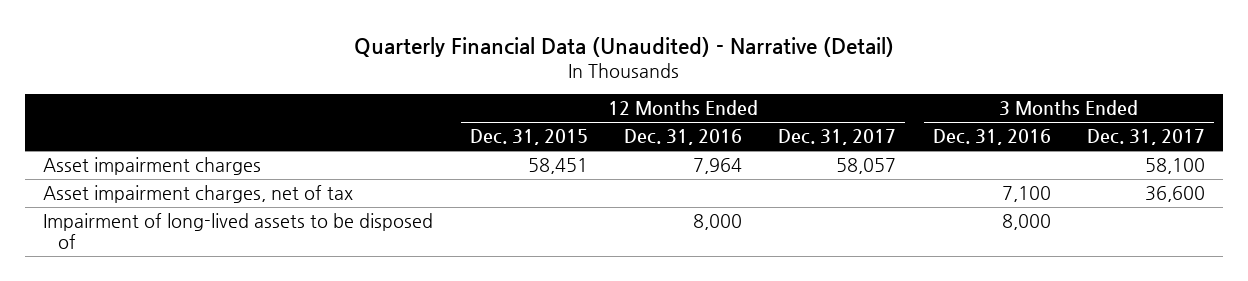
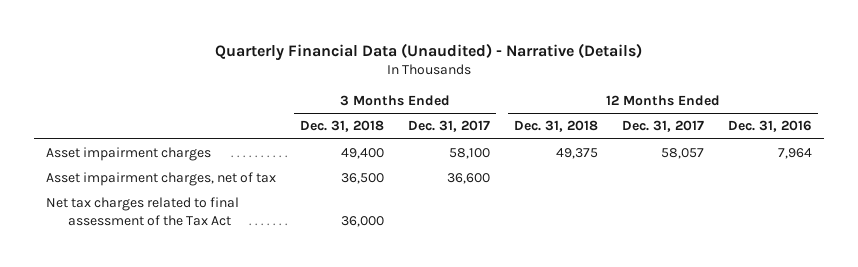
[354,36,895,57] Quarterly Financial Data (Unaudited) - Narrative (Detail) -> [214,42,642,61] Quarterly Financial Data (Unaudited) - Narrative (Details)
[469,129,588,146] Dec. 31, 2015 -> none
[932,129,1051,146] Dec. 31, 2016 -> none
none -> [299,120,384,133] Dec. 31, 2018
none -> [513,120,598,133] Dec. 31, 2018
[43,213,434,250] Impairment of long-lived assets to be disposed of -> none
none -> [46,197,240,226] Net tax charges related to final assessment of the Tax Act

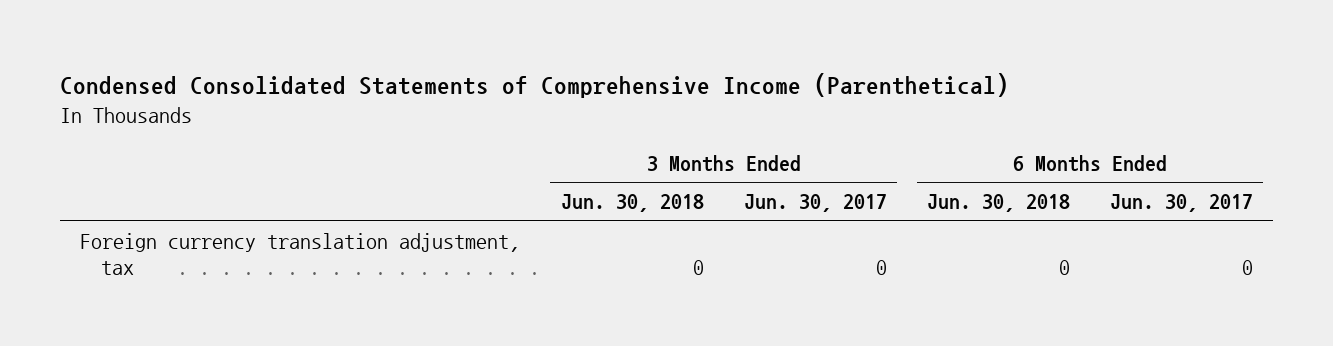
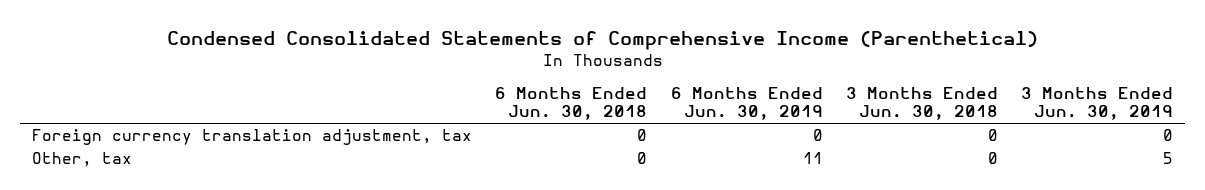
[743,194,887,213] Jun. 30, 2017 -> none
[1110,194,1254,213] Jun. 30, 2017 -> none
none -> [670,86,823,121] 6 Months Ended Jun. 30, 2019
none -> [1021,86,1174,121] 3 Months Ended Jun. 30, 2019
none -> [31,152,132,168] Other, tax

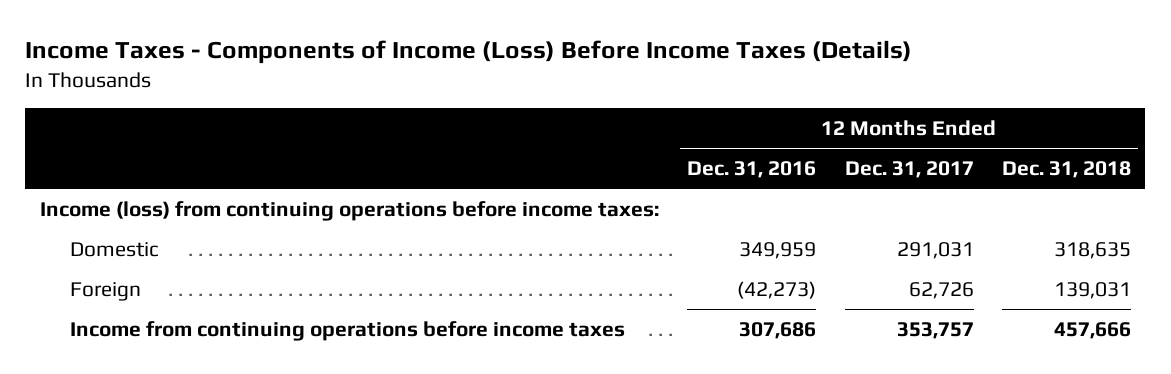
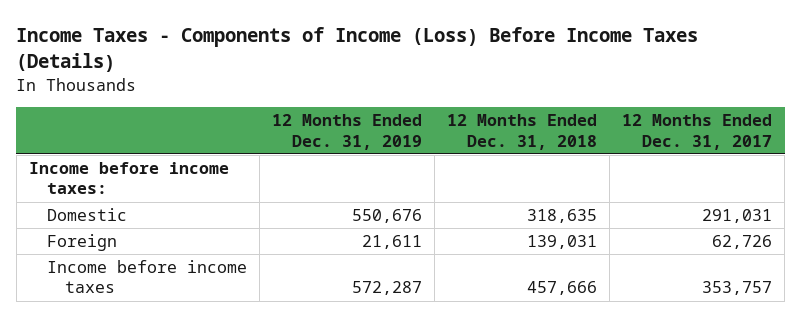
[687,160,817,178] Dec. 31, 2016 -> none
none -> [272,114,423,150] 12 Months Ended Dec. 31, 2019
[39,200,659,221] Income (loss) from continuing operations before income taxes: -> [28,162,229,195] Income before income taxes:
[69,320,625,341] Income from continuing operations before income taxes -> [47,260,248,294] Income before income taxes

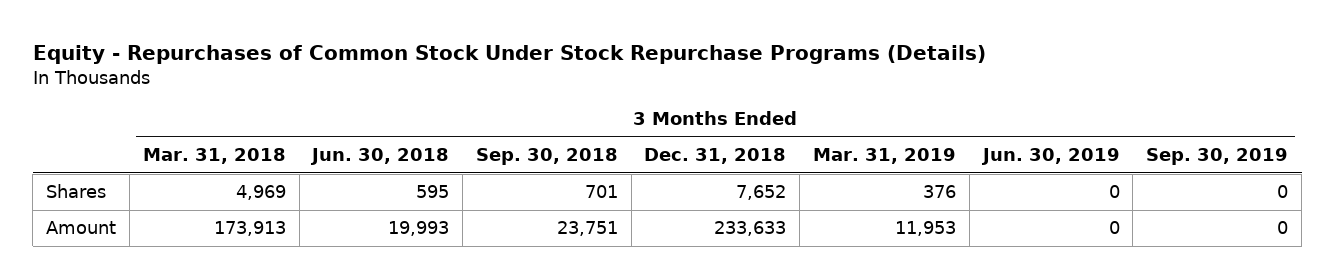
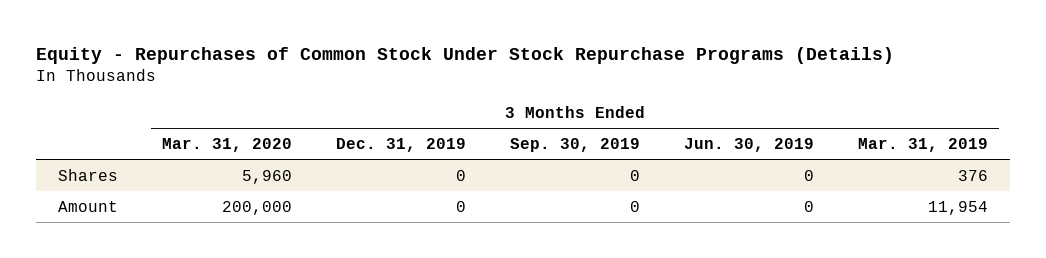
[142,148,286,165] Mar. 31, 2018 -> none
[310,148,450,166] Jun. 30, 2018 -> none
[475,148,618,166] Sep. 30, 2018 -> none
[644,148,787,165] Dec. 31, 2018 -> none
none -> [161,137,292,152] Mar. 31, 2020
none -> [335,137,466,152] Dec. 31, 2019
[895,221,957,237] 11,953 -> [928,200,989,215] 11,954

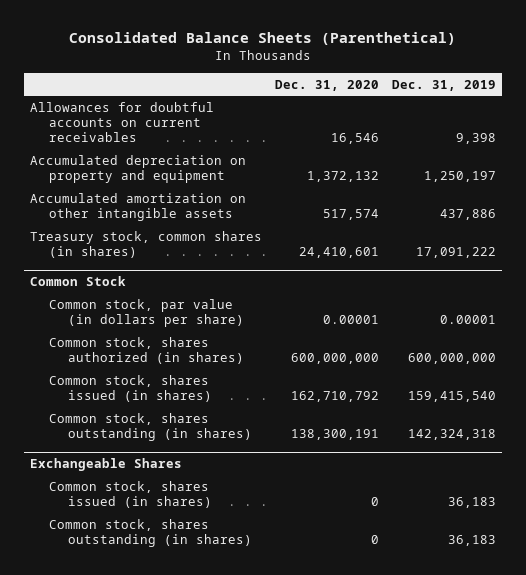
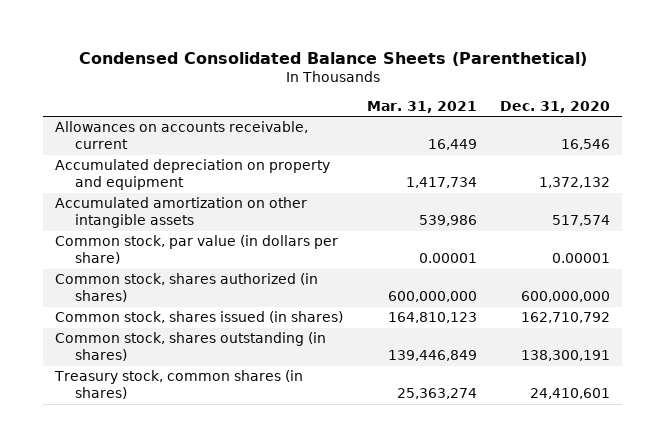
[68,32,456,46] Consolidated Balance Sheets (Parenthetical) -> [78,51,587,66] Condensed Consolidated Balance Sheets (Parenthetical)
[391,79,496,91] Dec. 31, 2019 -> none
none -> [366,101,477,114] Mar. 31, 2021
[29,101,214,143] Allowances for doubtful accounts on current receivables -> [54,121,308,150] Allowances on accounts receivable, current
[29,276,126,287] Common Stock -> none
[29,458,182,472] Exchangeable Shares -> none
[48,480,212,508] Common stock, shares issued (in shares) -> none
[48,518,252,547] Common stock, shares outstanding (in shares) -> none
[29,230,262,258] Treasury stock, common shares (in shares) -> [53,370,303,400] Treasury stock, common shares (in shares)

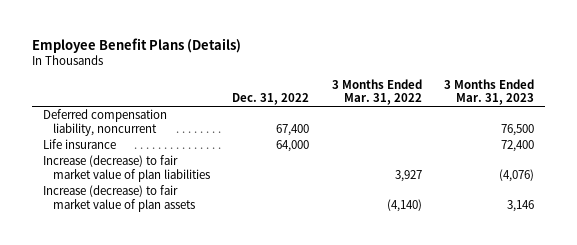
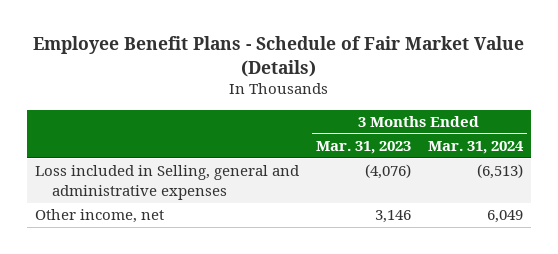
[31,37,241,53] Employee Benefit Plans (Details) -> [32,36,524,77] Employee Benefit Plans - Schedule of Fair Market Value (Details)
[232,93,310,106] Dec. 31, 2022 -> none
[331,78,422,106] 3 Months Ended Mar. 31, 2022 -> none
none -> [427,141,524,155] Mar. 31, 2024
[43,109,168,136] Deferred compensation liability, noncurrent -> none
[43,139,117,150] Life insurance -> none
[43,155,210,182] Increase (decrease) to fair market value of plan liabilities -> [35,165,300,201] Loss included in Selling, general and administrative expenses
[43,185,195,212] Increase (decrease) to fair market value of plan assets -> [35,209,165,224] Other income, net

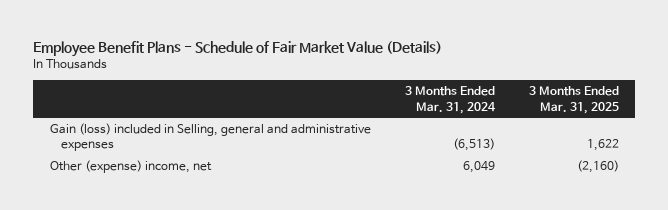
[315,141,411,155] Mar. 31, 2023 -> none
none -> [528,86,619,114] 3 Months Ended Mar. 31, 2025
[35,165,300,201] Loss included in Selling, general and administrative expenses -> [49,123,371,152] Gain (loss) included in Selling, general and administrative expenses
[35,209,165,224] Other income, net -> [49,160,212,174] Other (expense) income, net

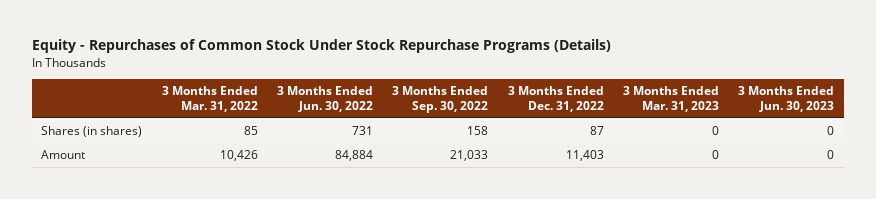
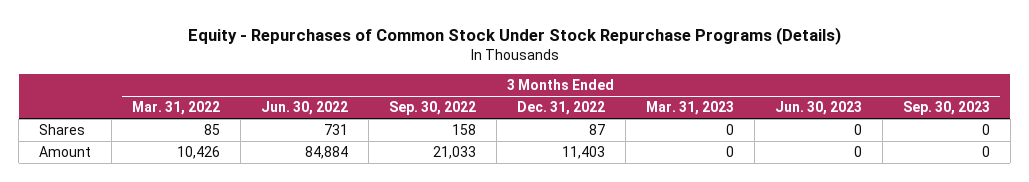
none -> [902,101,990,116] Sep. 30, 2023
[41,126,143,138] Shares (in shares) -> [39,124,86,136] Shares

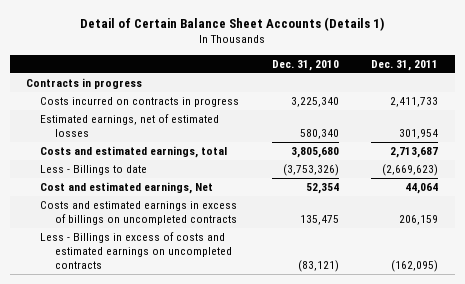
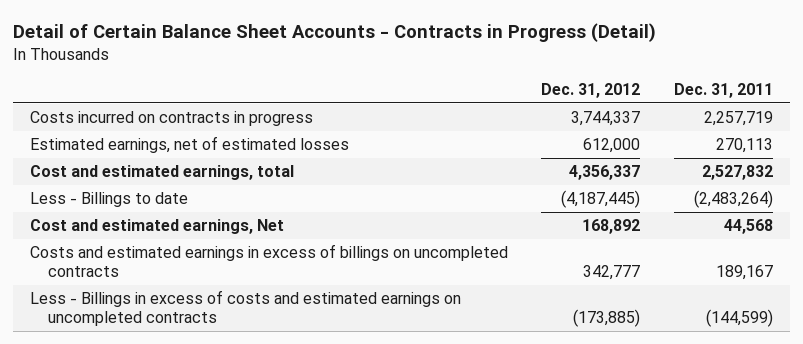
[80,16,385,31] Detail of Certain Balance Sheet Accounts (Details 1) -> [13,23,657,43] Detail of Certain Balance Sheet Accounts - Contracts in Progress (Detail)
[271,59,339,71] Dec. 31, 2010 -> none
none -> [541,83,641,99] Dec. 31, 2012
[26,78,143,90] Contracts in progress -> none
[390,97,439,108] 2,411,733 -> [704,111,774,127] 2,257,719
[399,128,439,139] 301,954 -> [716,138,774,154] 270,113
[40,146,228,159] Costs and estimated earnings, total -> [29,165,294,181] Cost and estimated earnings, total
[390,147,439,159] 2,713,687 -> [702,165,774,181] 2,527,832
[382,164,439,177] (2,669,623) -> [694,190,774,209] (2,483,264)
[405,183,439,195] 44,064 -> [724,219,774,235] 44,568
[399,214,439,225] 206,159 -> [716,265,774,281] 189,167
[391,259,439,272] (162,095) -> [706,309,774,328] (144,599)

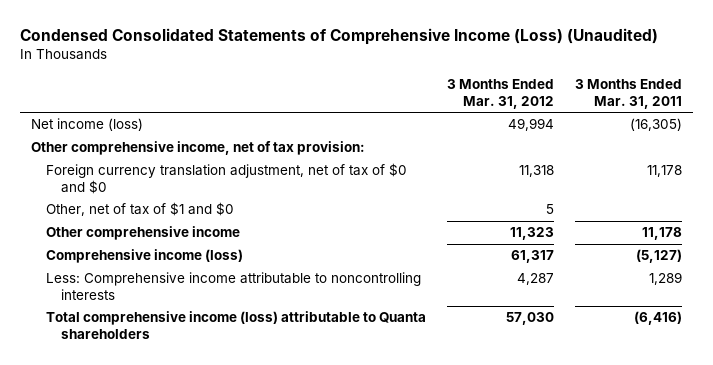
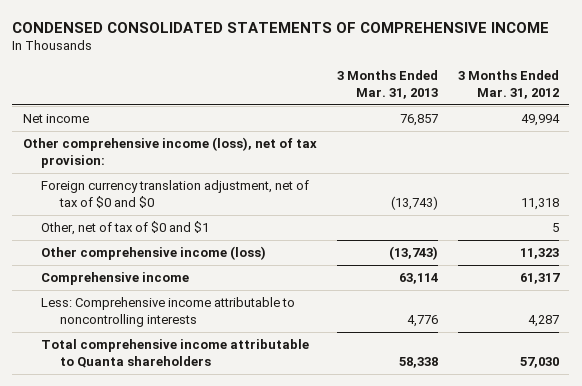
[20,28,659,46] Condensed Consolidated Statements of Comprehensive Income (Loss) (Unaudited) -> [12,21,550,33] CONDENSED CONSOLIDATED STATEMENTS OF COMPREHENSIVE INCOME
[575,79,683,109] 3 Months Ended Mar. 31, 2011 -> none
none -> [336,70,438,99] 3 Months Ended Mar. 31, 2013
[30,118,143,132] Net income (loss) -> [22,114,89,124] Net income
[30,141,365,156] Other comprehensive income, net of tax provision: -> [22,137,317,168] Other comprehensive income (loss), net of tax provision:
[45,202,234,217] Other, net of tax of $1 and $0 -> [41,221,210,236] Other, net of tax of $0 and $1
[45,226,240,241] Other comprehensive income -> [41,246,267,261] Other comprehensive income (loss)
[45,249,243,264] Comprehensive income (loss) -> [41,272,190,286] Comprehensive income
[45,311,426,339] Total comprehensive income (loss) attributable to Quanta shareholders -> [41,339,310,368] Total comprehensive income attributable to Quanta shareholders

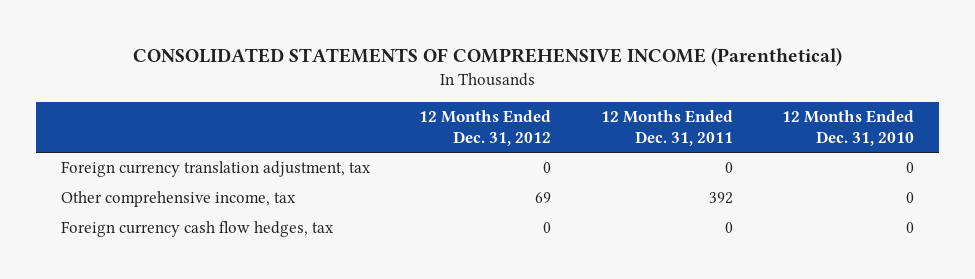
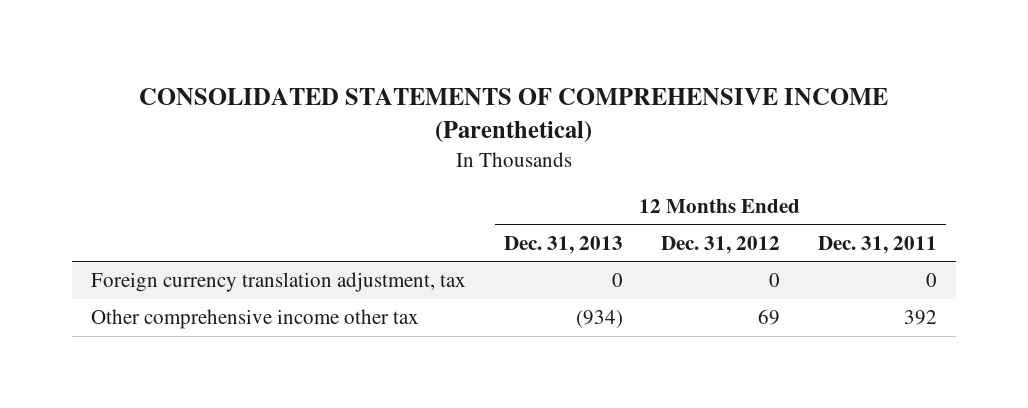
[782,110,915,146] 12 Months Ended Dec. 31, 2010 -> none
none -> [504,235,624,254] Dec. 31, 2013
[60,221,334,238] Foreign currency cash flow hedges, tax -> none
[60,191,296,208] Other comprehensive income, tax -> [91,309,420,330] Other comprehensive income other tax

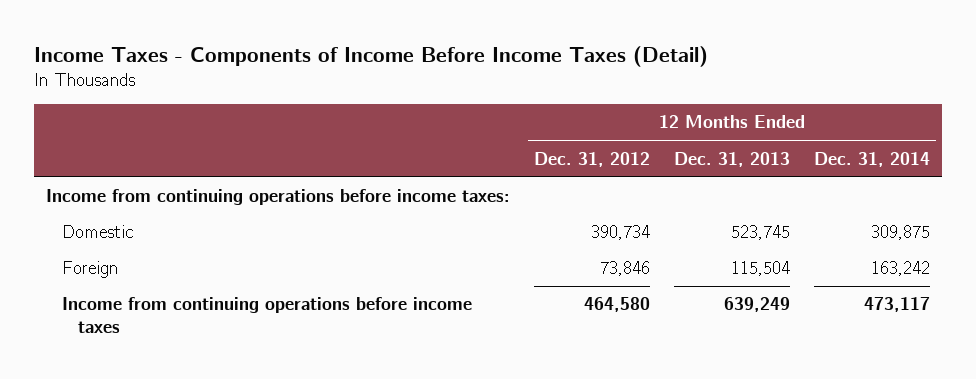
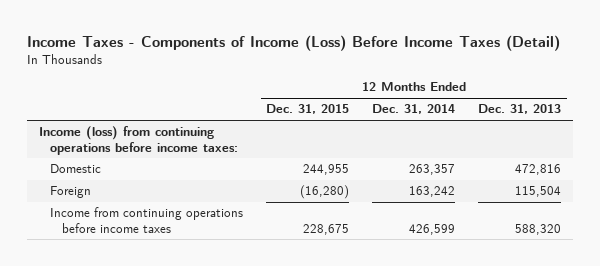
[33,45,708,67] Income Taxes - Components of Income Before Income Taxes (Detail) -> [27,34,561,51] Income Taxes - Components of Income (Loss) Before Income Taxes (Detail)
[534,151,651,167] Dec. 31, 2012 -> none
none -> [266,104,350,115] Dec. 31, 2015
[45,189,510,206] Income from continuing operations before income taxes: -> [38,126,239,155] Income (loss) from continuing operations before income taxes:
[731,225,791,241] 523,745 -> [515,164,562,176] 472,816
[871,225,931,241] 309,875 -> [409,164,456,176] 263,357
[724,297,791,313] 639,249 -> [515,223,562,235] 588,320
[864,297,931,313] 473,117 -> [409,223,456,235] 426,599

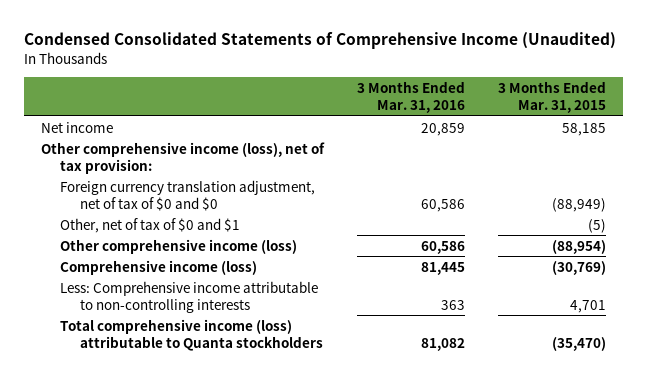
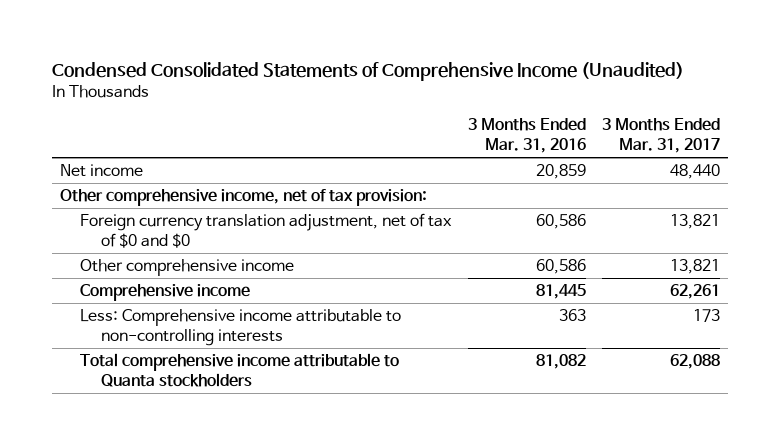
[498,80,607,113] 3 Months Ended Mar. 31, 2015 -> none
none -> [601,118,720,154] 3 Months Ended Mar. 31, 2017
[40,141,325,174] Other comprehensive income (loss), net of tax provision: -> [60,189,428,207] Other comprehensive income, net of tax provision:
[60,217,241,233] Other, net of tax of $0 and $1 -> none
[60,238,298,254] Other comprehensive income (loss) -> [80,259,295,277] Other comprehensive income
[60,259,258,275] Comprehensive income (loss) -> [80,284,251,302] Comprehensive income
[60,318,324,351] Total comprehensive income (loss) attributable to Quanta stockholders -> [80,353,400,387] Total comprehensive income attributable to Quanta stockholders

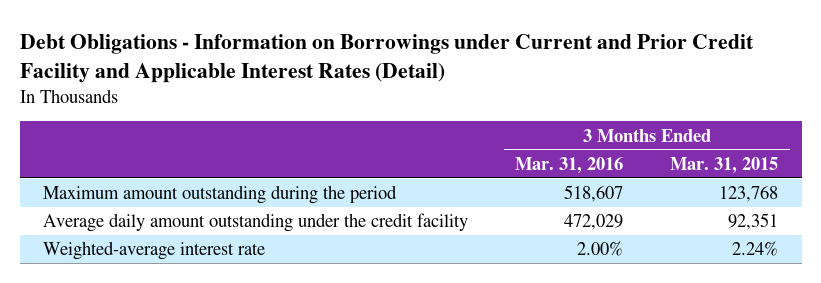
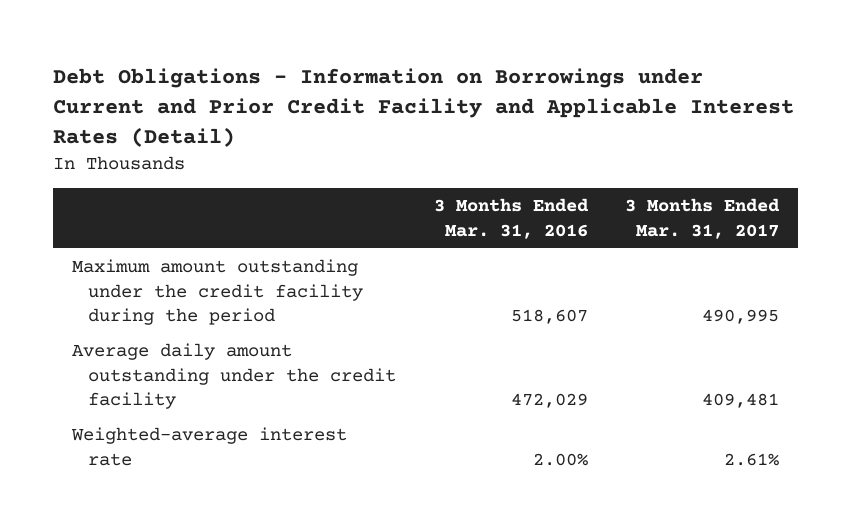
[670,156,779,174] Mar. 31, 2015 -> none
none -> [624,198,780,239] 3 Months Ended Mar. 31, 2017
[43,185,398,205] Maximum amount outstanding during the period -> [71,259,364,326] Maximum amount outstanding under the credit facility during the period

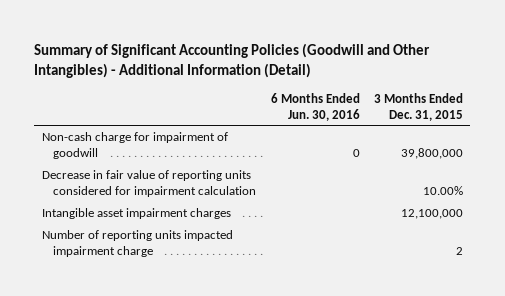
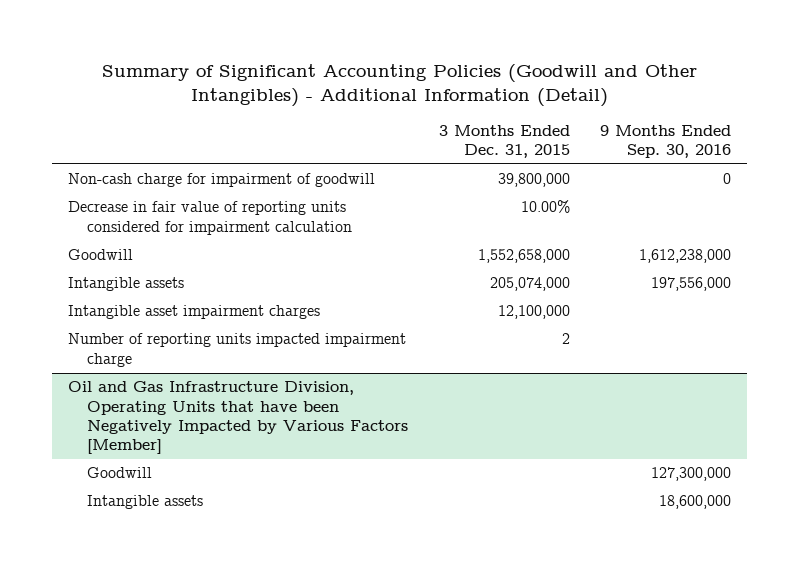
[270,93,360,121] 6 Months Ended Jun. 30, 2016 -> none
none -> [600,124,732,159] 9 Months Ended Sep. 30, 2016
none -> [67,249,133,261] Goodwill
none -> [67,277,184,292] Intangible assets
none -> [67,381,409,455] Oil and Gas Infrastructure Division, Operating Units that have been Negatively Impacted by Various Factors [Member]
none -> [87,467,153,479] Goodwill
none -> [87,495,204,510] Intangible assets

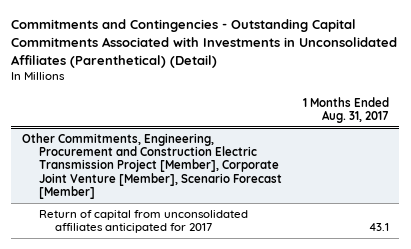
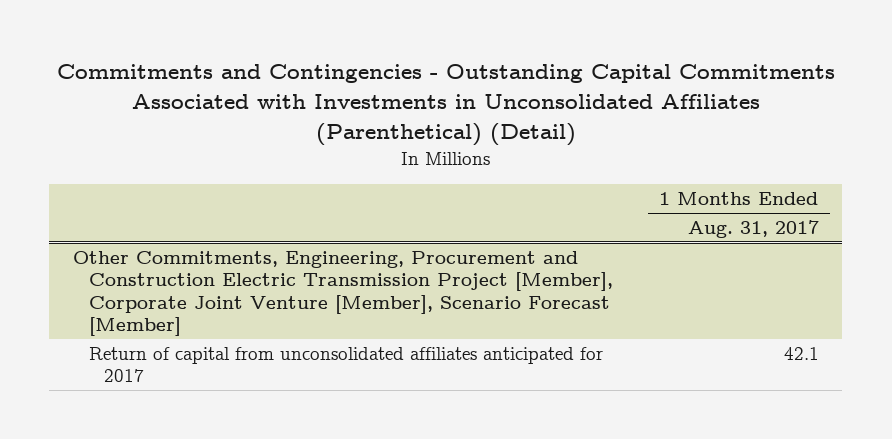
[368,223,389,232] 43.1 -> [783,347,819,361] 42.1

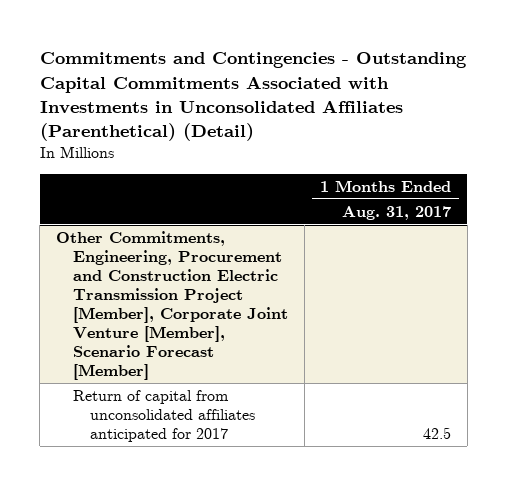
[783,347,819,361] 42.1 -> [423,426,452,439] 42.5

